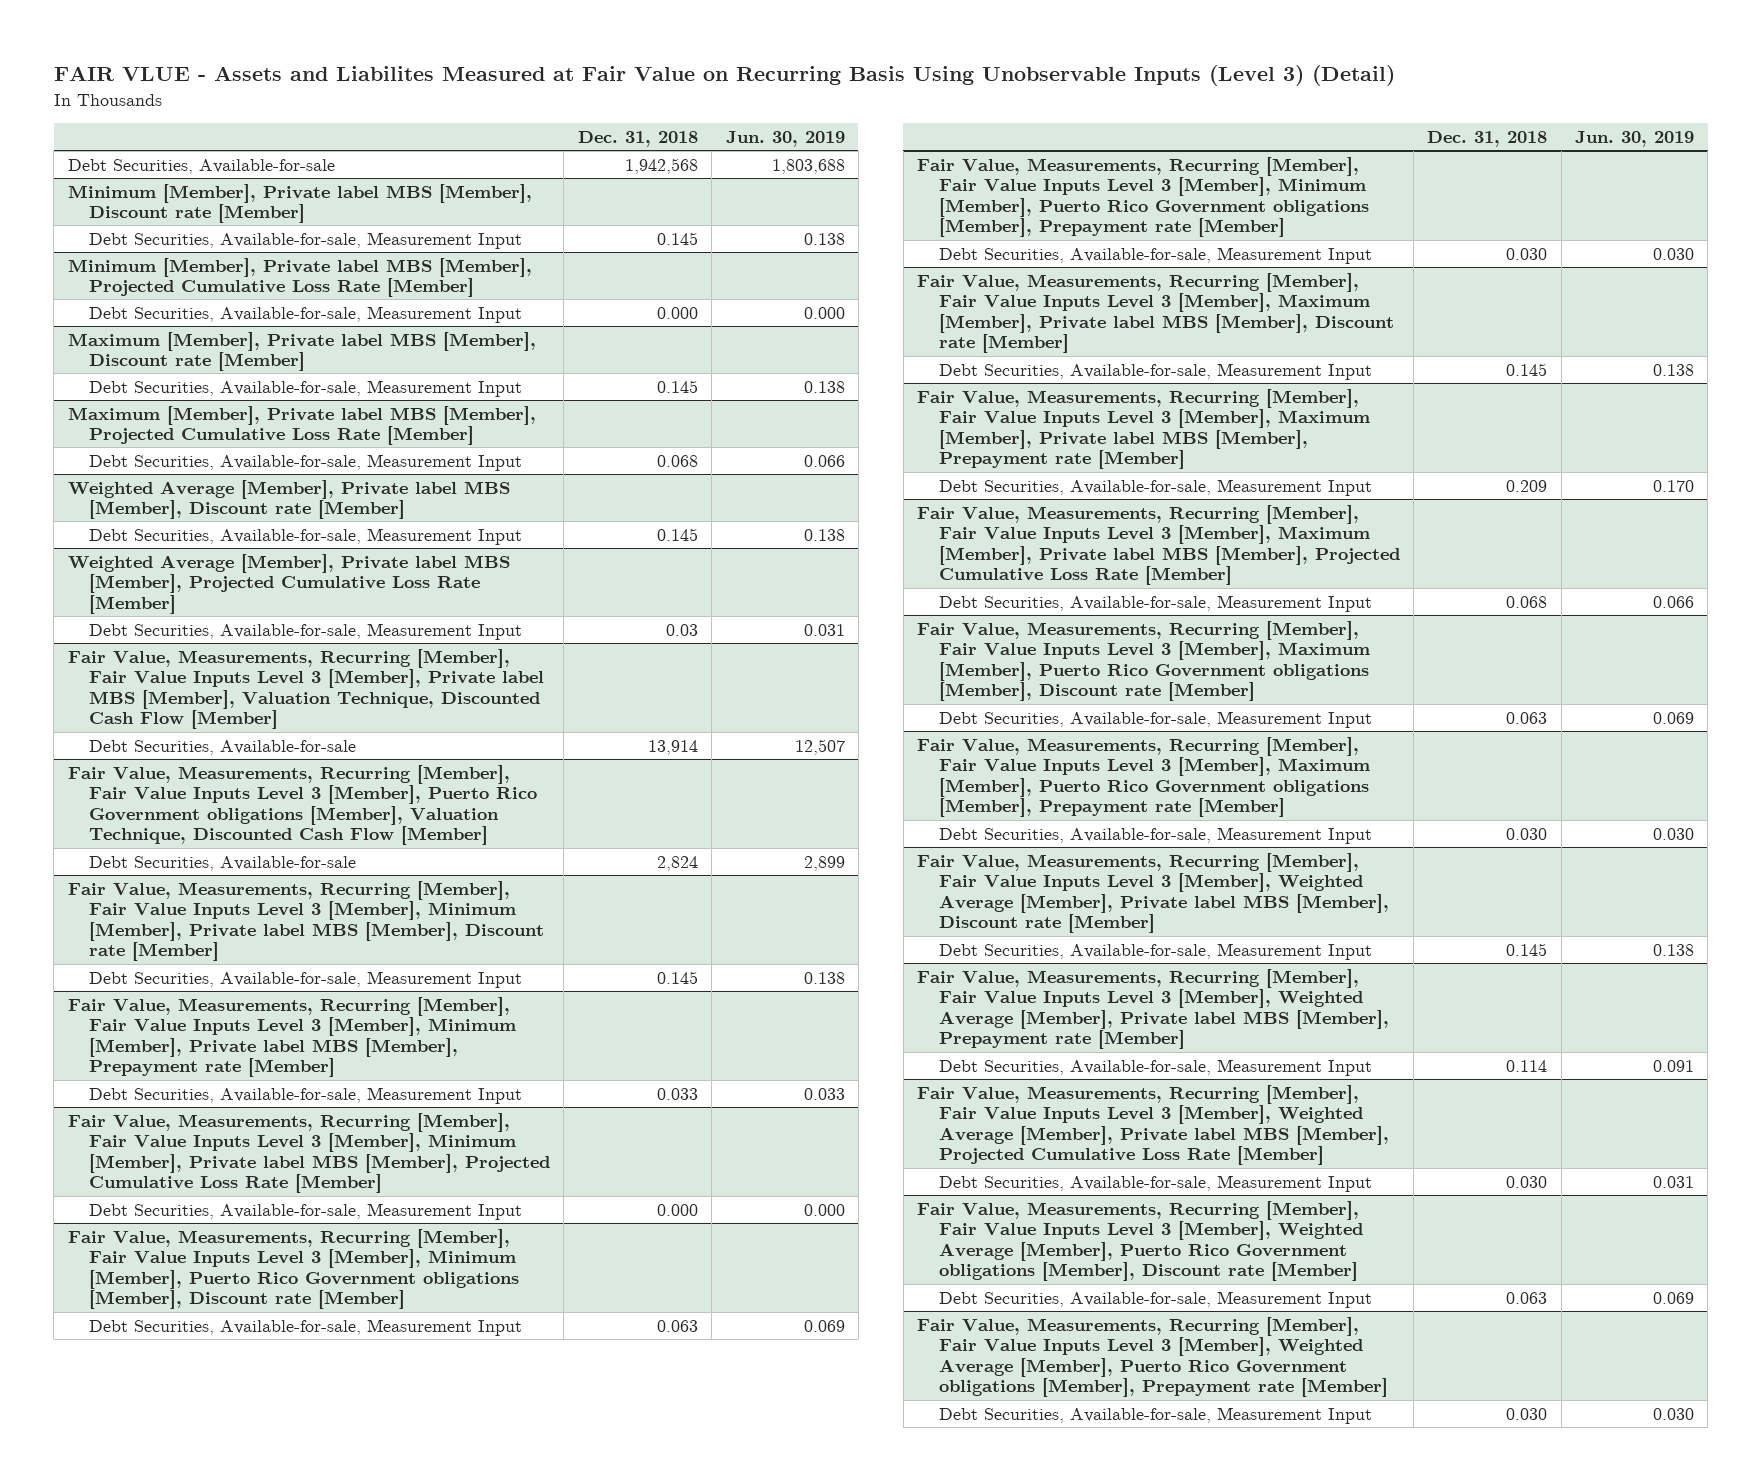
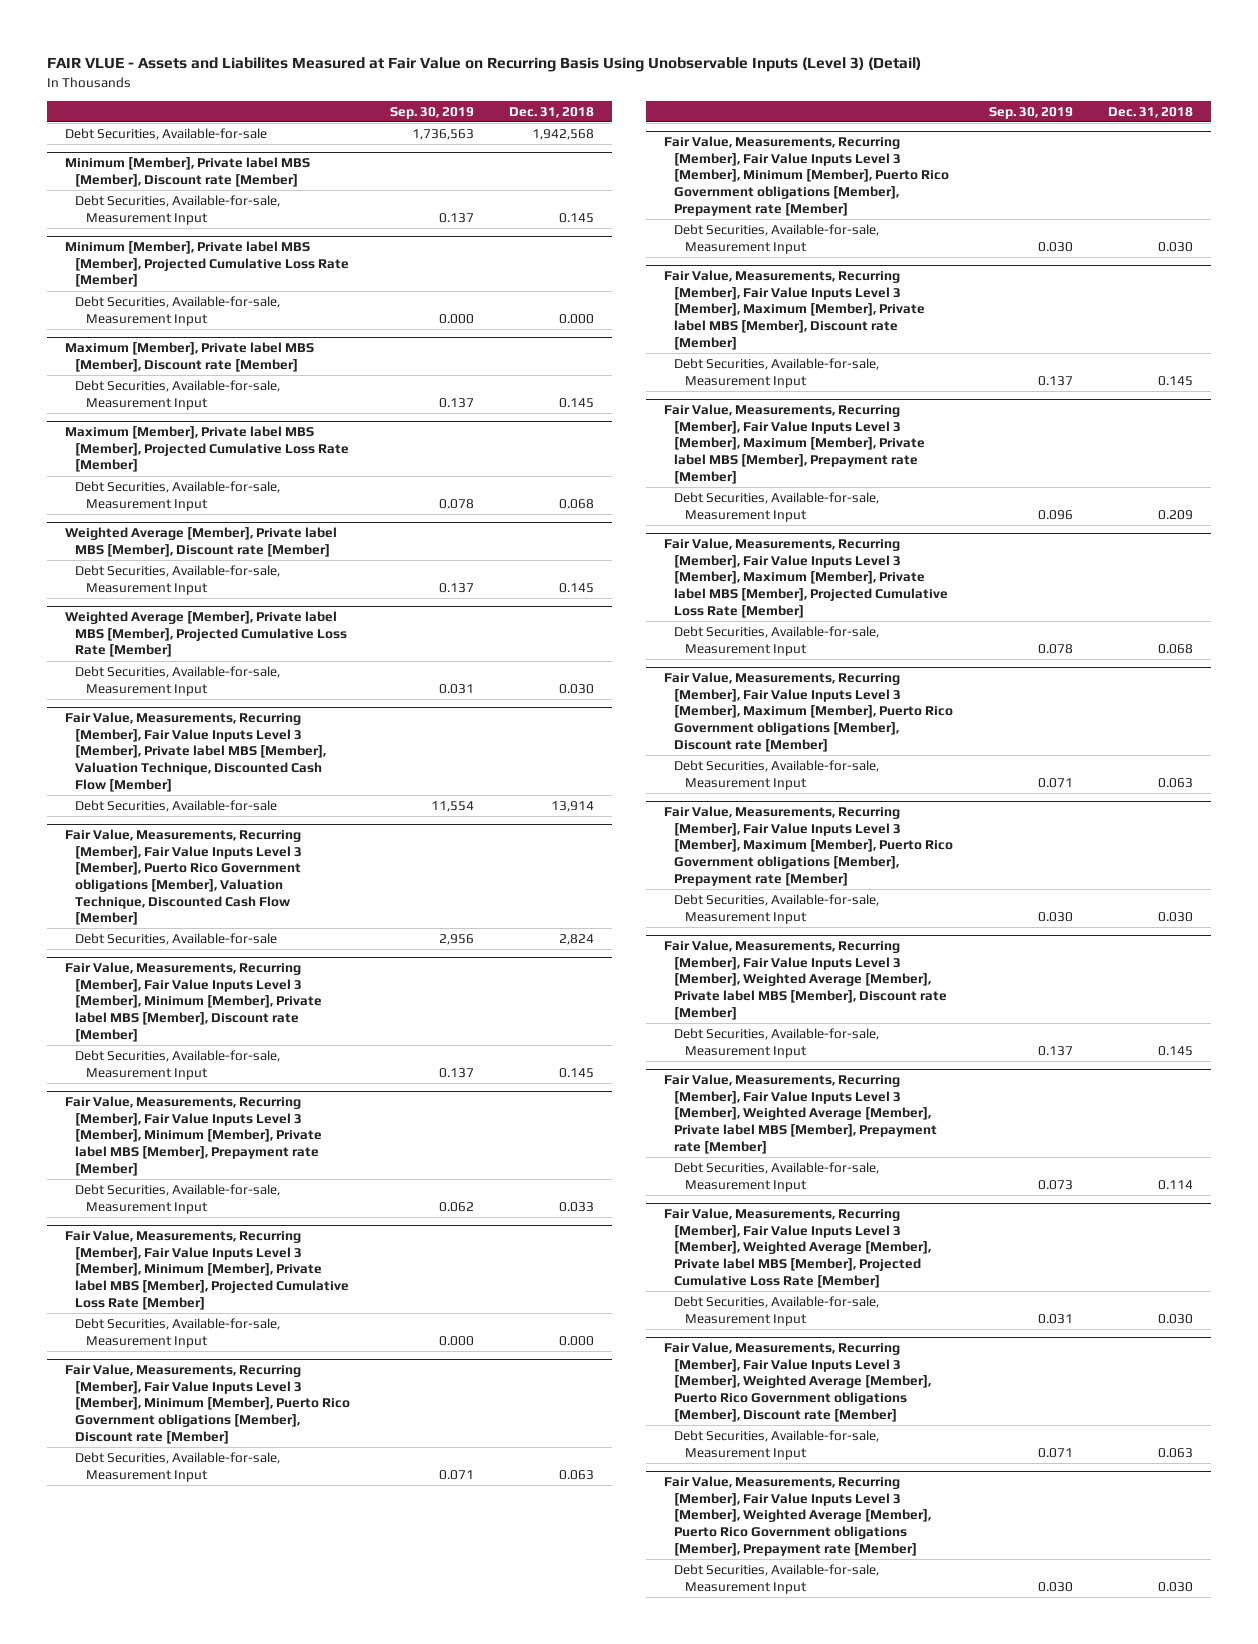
[725,130,845,147] Jun. 30, 2019 -> none
none -> [389,106,474,119] Sep. 30, 2019
[665,623,698,636] 0.03 -> [559,683,595,694] 0.030

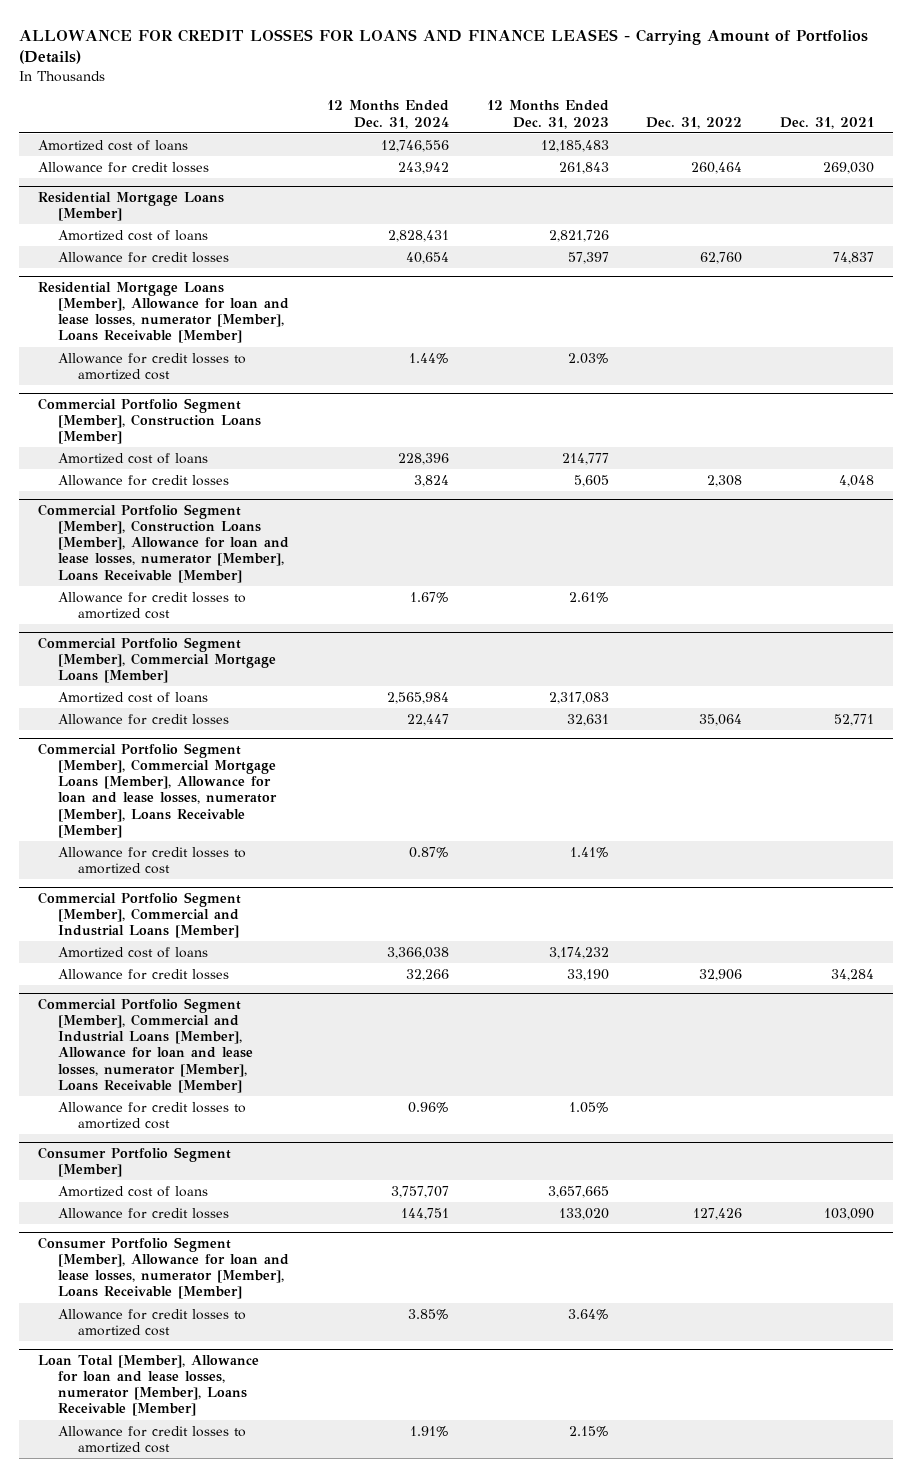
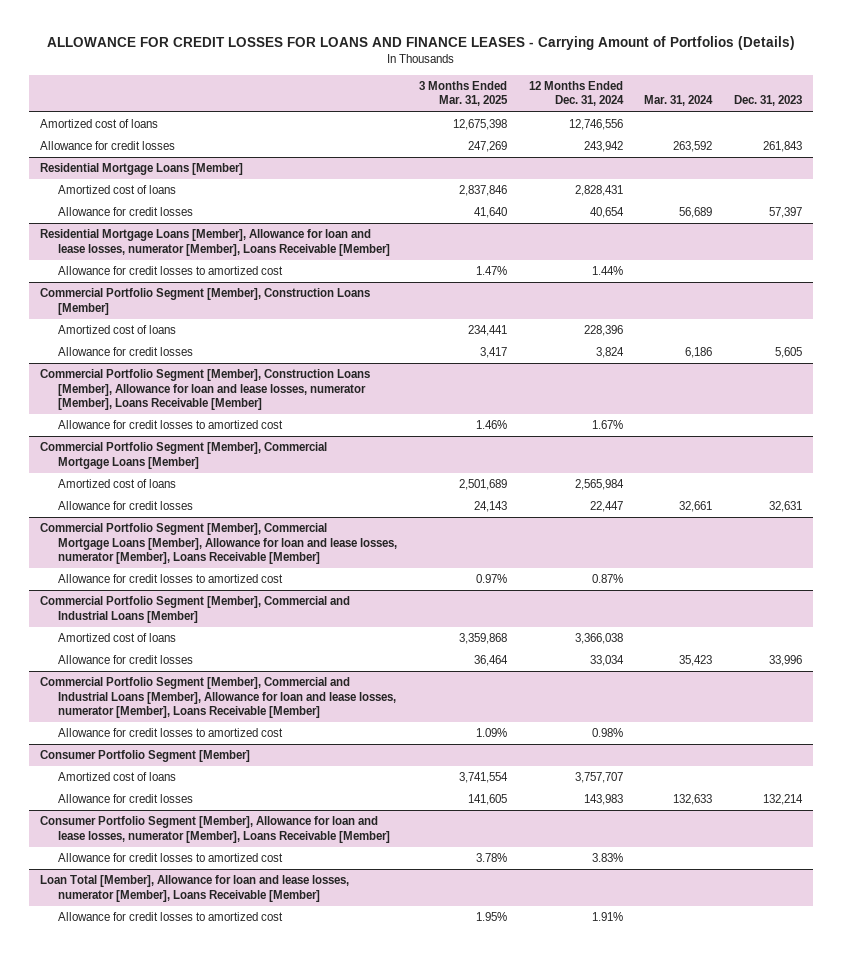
[486,100,609,129] 12 Months Ended Dec. 31, 2023 -> none
[646,116,743,129] Dec. 31, 2022 -> none
[780,116,875,129] Dec. 31, 2021 -> none
none -> [418,81,508,107] 3 Months Ended Mar. 31, 2025
none -> [644,95,714,107] Mar. 31, 2024
none -> [734,95,803,107] Dec. 31, 2023
[405,968,449,981] 32,266 -> [589,655,624,667] 33,034
[407,1101,449,1113] 0.96% -> [591,728,623,738] 0.98%
[400,1207,449,1220] 144,751 -> [583,794,623,806] 143,983
[407,1308,449,1320] 3.85% -> [591,853,623,863] 3.83%

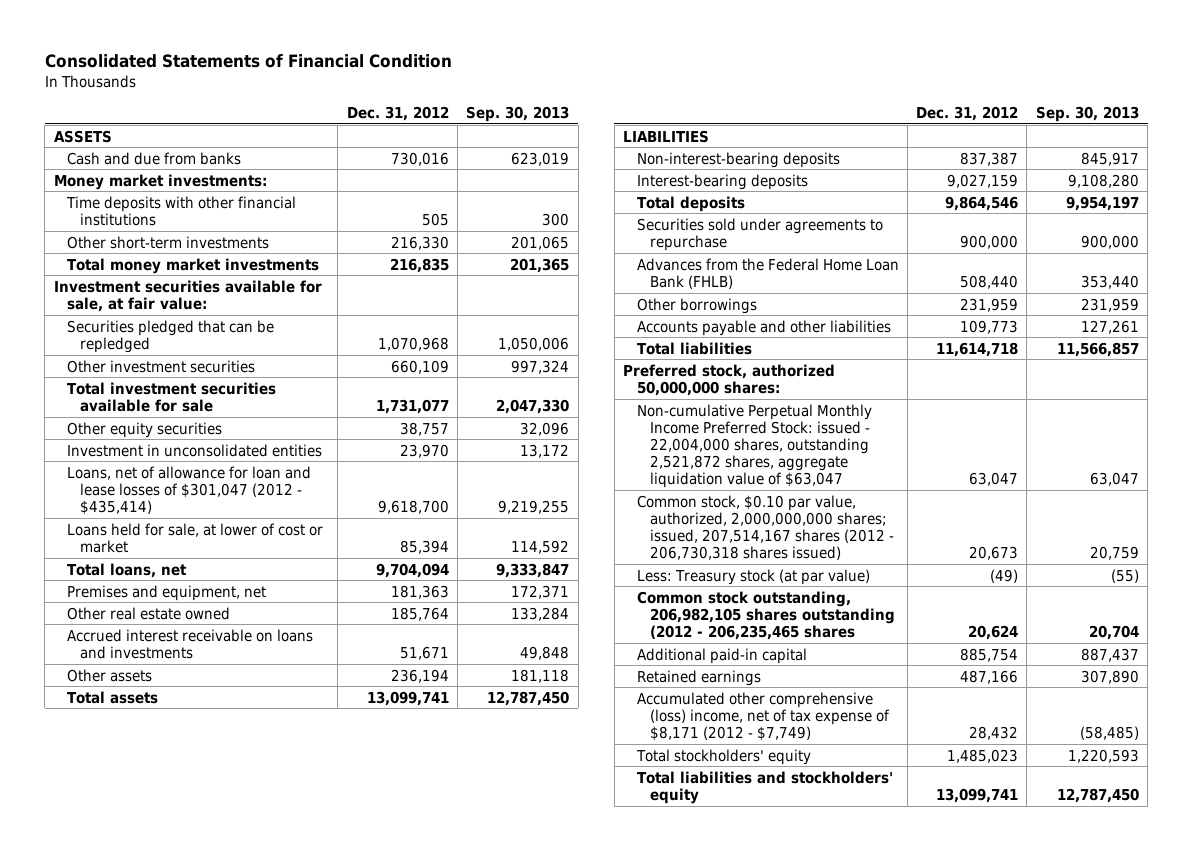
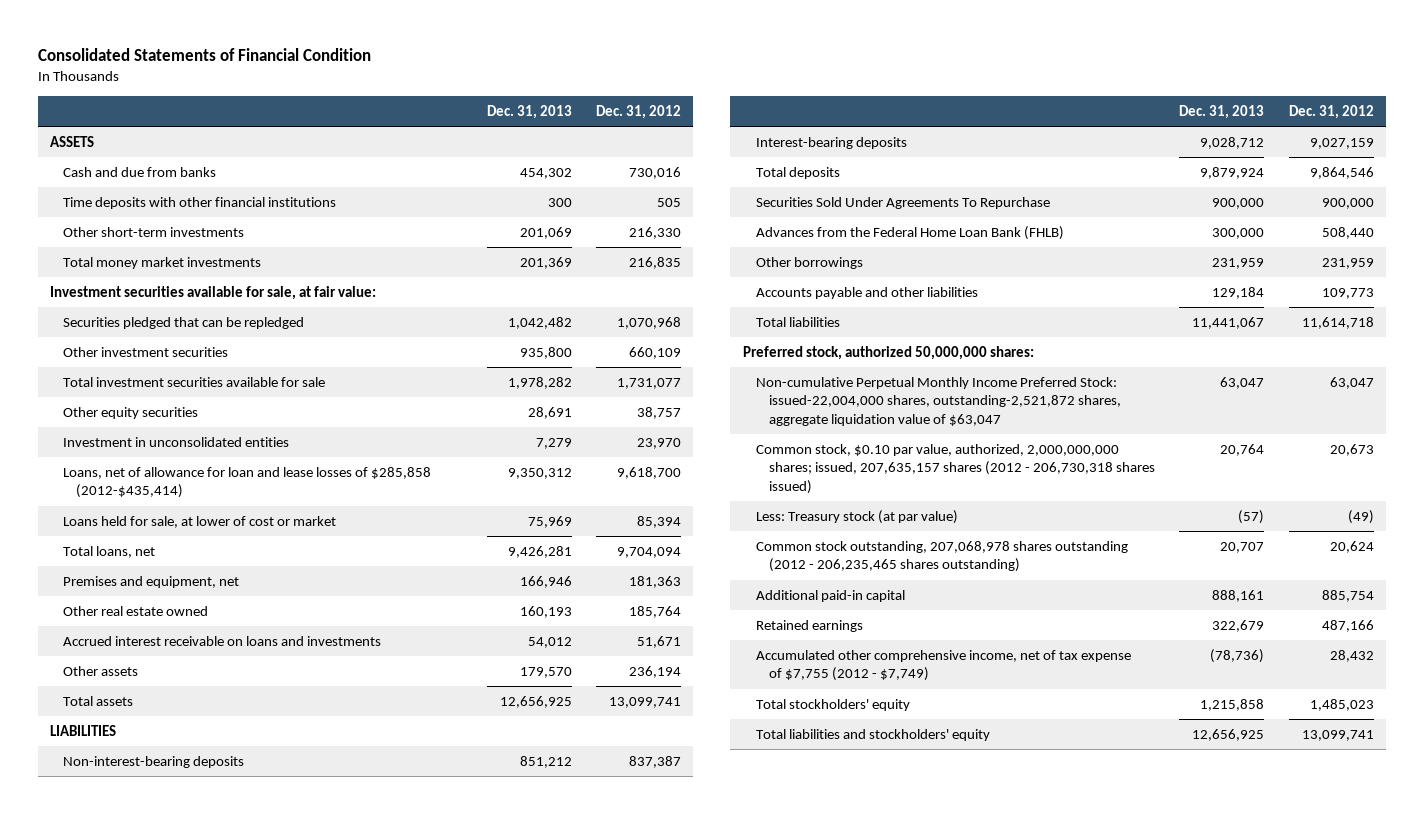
[466,105,570,122] Sep. 30, 2013 -> none
none -> [486,105,572,120] Dec. 31, 2013
[53,173,267,190] Money market investments: -> none
[67,465,312,515] Loans, net of allowance for loan and lease losses of $301,047 (2012 - $435,414) -> [63,466,432,499] Loans, net of allowance for loan and lease losses of $285,858 (2012-$435,414)
[636,217,883,251] Securities sold under agreements to repurchase -> [755,196,1050,209] Securities Sold Under Agreements To Repurchase
[636,403,872,489] Non-cumulative Perpetual Monthly Income Preferred Stock: issued - 22,004,000 shares, outstanding 2,521,872 shares, aggregate liquidation value of $63,047 -> [755,376,1122,426] Non-cumulative Perpetual Monthly Income Preferred Stock: issued-22,004,000 shares, outstanding-2,521,872 shares, aggregate liquidation value of $63,047
[636,494,894,561] Common stock, $0.10 par value, authorized, 2,000,000,000 shares; issued, 207,514,167 shares (2012 - 206,730,318 shares issued) -> [755,443,1156,494] Common stock, $0.10 par value, authorized, 2,000,000,000 shares; issued, 207,635,157 shares (2012 - 206,730,318 shares issued)
[636,590,895,640] Common stock outstanding, 206,982,105 shares outstanding (2012 - 206,235,465 shares -> [755,540,1128,573] Common stock outstanding, 207,068,978 shares outstanding (2012 - 206,235,465 shares outstanding)
[636,691,890,741] Accumulated other comprehensive (loss) income, net of tax expense of $8,171 (2012 - $7,749) -> [755,649,1131,682] Accumulated other comprehensive income, net of tax expense of $7,755 (2012 - $7,749)

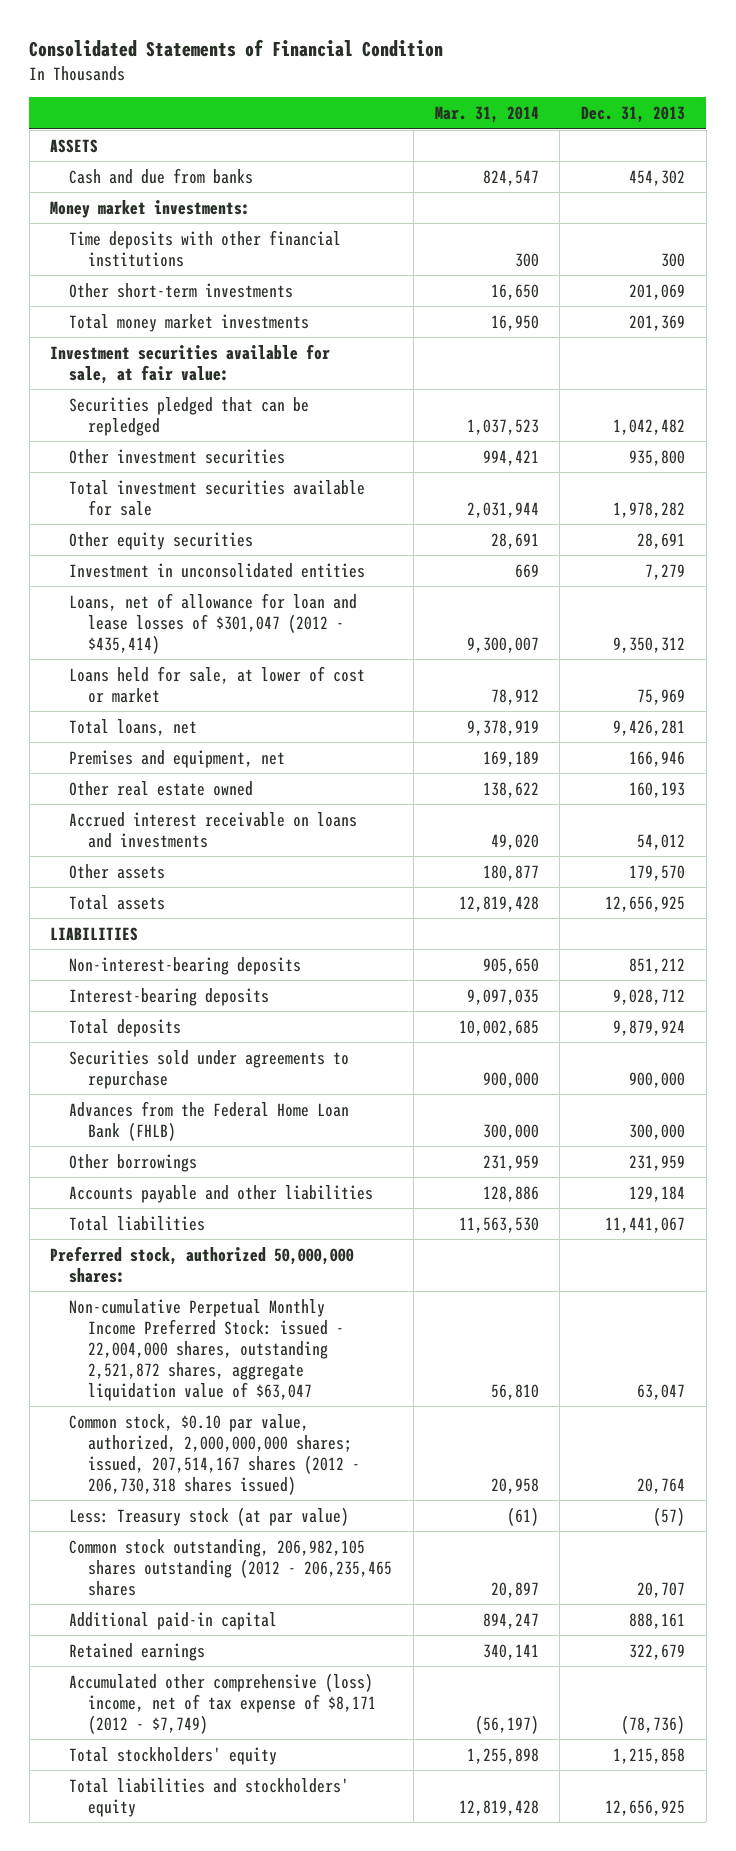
[595,105,681,120] Dec. 31, 2012 -> none
none -> [434,106,539,124] Mar. 31, 2014
none -> [50,199,251,218] Money market investments:
[63,466,432,499] Loans, net of allowance for loan and lease losses of $285,858 (2012-$435,414) -> [69,592,358,654] Loans, net of allowance for loan and lease losses of $301,047 (2012 - $435,414)
[755,196,1050,209] Securities Sold Under Agreements To Repurchase -> [69,1049,350,1089] Securities sold under agreements to repurchase
[755,376,1122,426] Non-cumulative Perpetual Monthly Income Preferred Stock: issued-22,004,000 shares, outstanding-2,521,872 shares, aggregate liquidation value of $63,047 -> [69,1298,344,1401] Non-cumulative Perpetual Monthly Income Preferred Stock: issued - 22,004,000 shares, outstanding 2,521,872 shares, aggregate liquidation value of $63,047
[755,443,1156,494] Common stock, $0.10 par value, authorized, 2,000,000,000 shares; issued, 207,635,157 shares (2012 - 206,730,318 shares issued) -> [69,1413,360,1495] Common stock, $0.10 par value, authorized, 2,000,000,000 shares; issued, 207,514,167 shares (2012 - 206,730,318 shares issued)
[755,540,1128,573] Common stock outstanding, 207,068,978 shares outstanding (2012 - 206,235,465 shares outstanding) -> [69,1538,392,1596] Common stock outstanding, 206,982,105 shares outstanding (2012 - 206,235,465 shares
[755,649,1131,682] Accumulated other comprehensive income, net of tax expense of $7,755 (2012 - $7,749) -> [69,1672,376,1734] Accumulated other comprehensive (loss) income, net of tax expense of $8,171 (2012 - $7,749)

